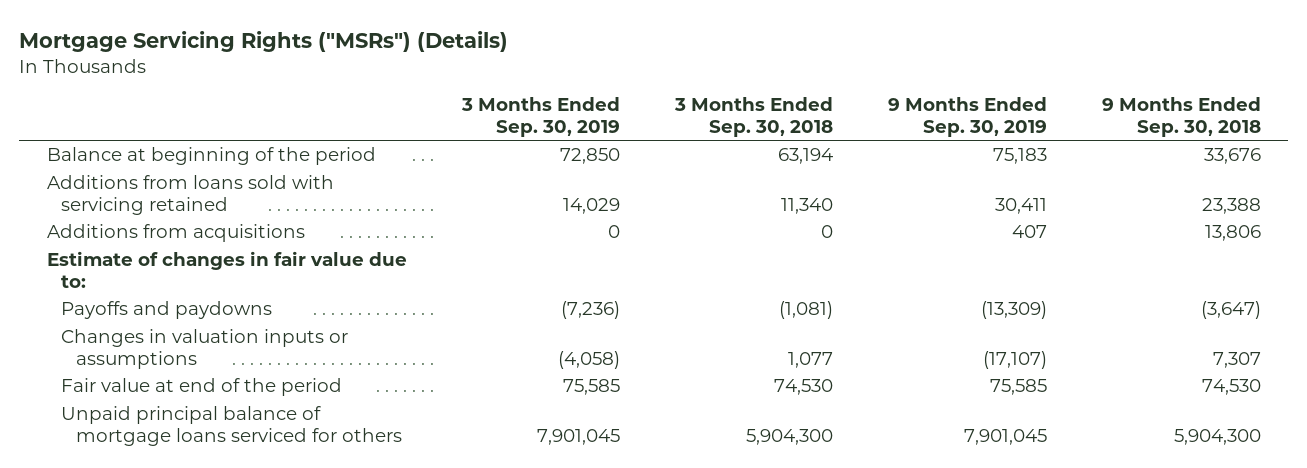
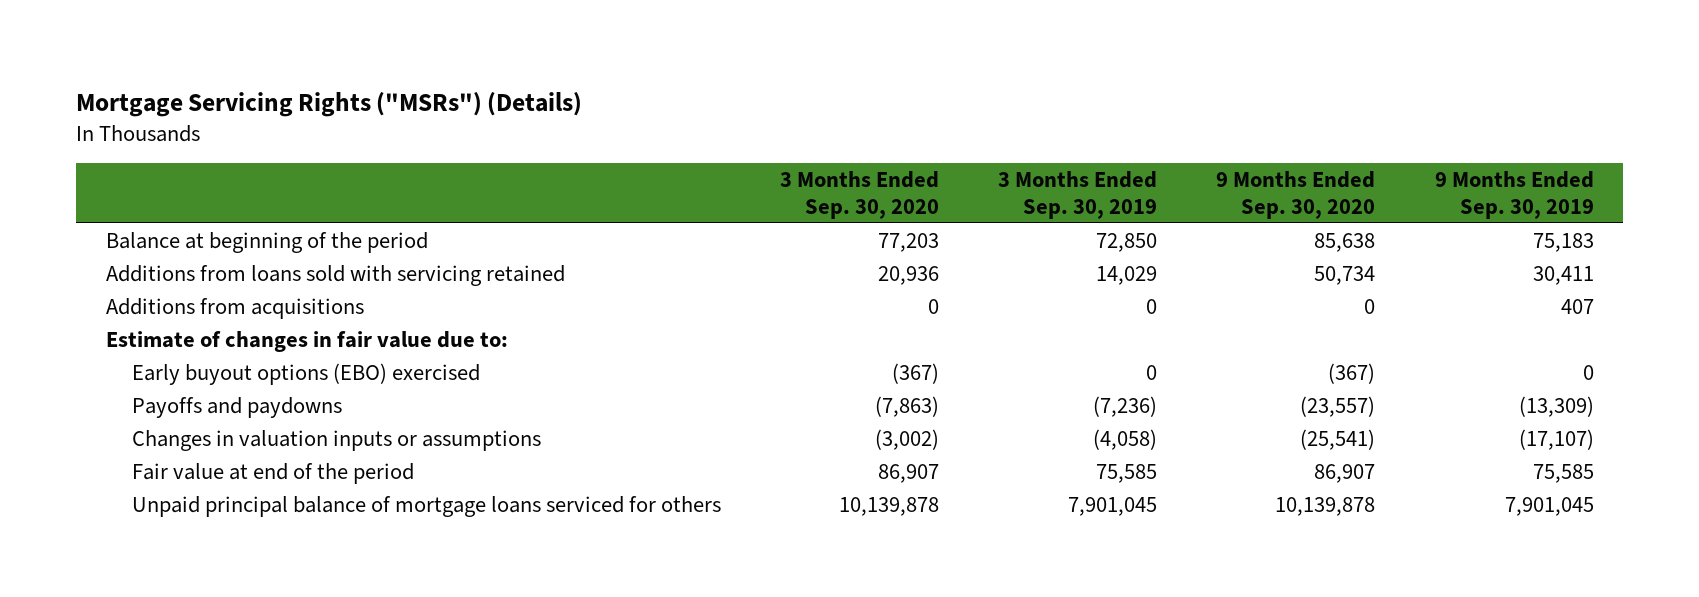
[673,97,833,137] 3 Months Ended Sep. 30, 2018 -> none
[1101,97,1261,137] 9 Months Ended Sep. 30, 2018 -> none
none -> [780,171,940,219] 3 Months Ended Sep. 30, 2020
none -> [1216,171,1376,219] 9 Months Ended Sep. 30, 2020
none -> [131,363,480,386] Early buyout options (EBO) exercised

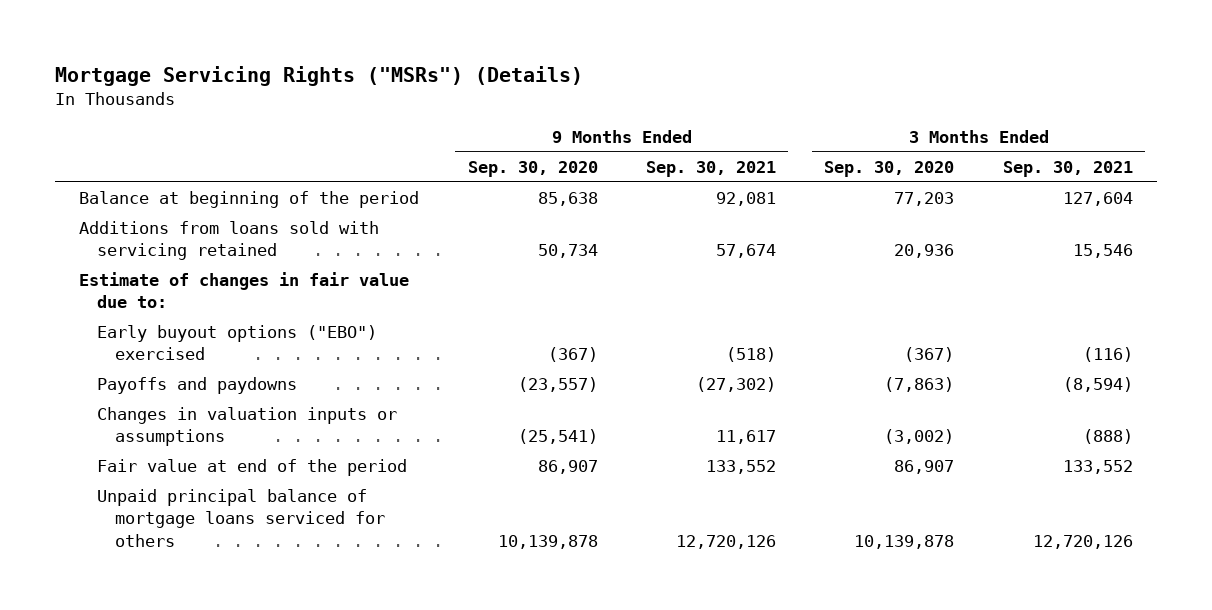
[998,171,1158,219] 3 Months Ended Sep. 30, 2019 -> none
[1434,171,1594,219] 9 Months Ended Sep. 30, 2019 -> none
none -> [645,161,776,178] Sep. 30, 2021
none -> [1002,161,1133,178] Sep. 30, 2021
[105,298,364,320] Additions from acquisitions -> none
[131,363,480,386] Early buyout options (EBO) exercised -> [96,325,377,361] Early buyout options ("EBO") exercised

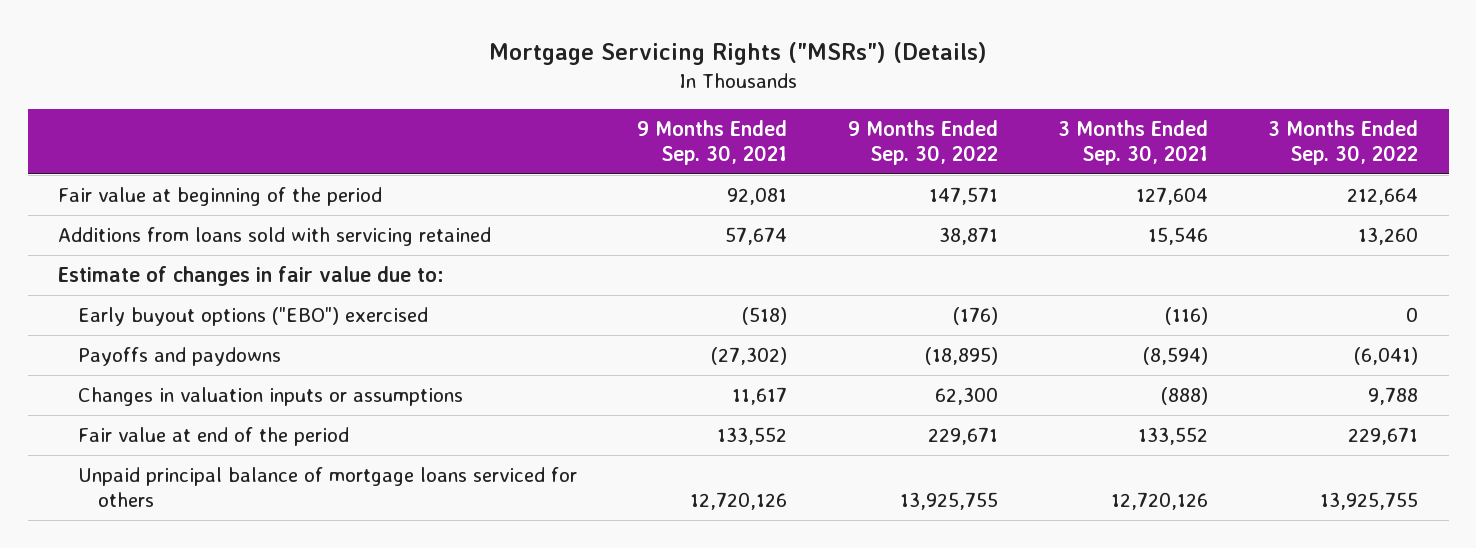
[467,161,598,178] Sep. 30, 2020 -> none
[824,161,955,178] Sep. 30, 2020 -> none
none -> [847,120,998,165] 9 Months Ended Sep. 30, 2022
none -> [1268,120,1419,165] 3 Months Ended Sep. 30, 2022
[79,191,420,209] Balance at beginning of the period -> [57,187,382,207] Fair value at beginning of the period

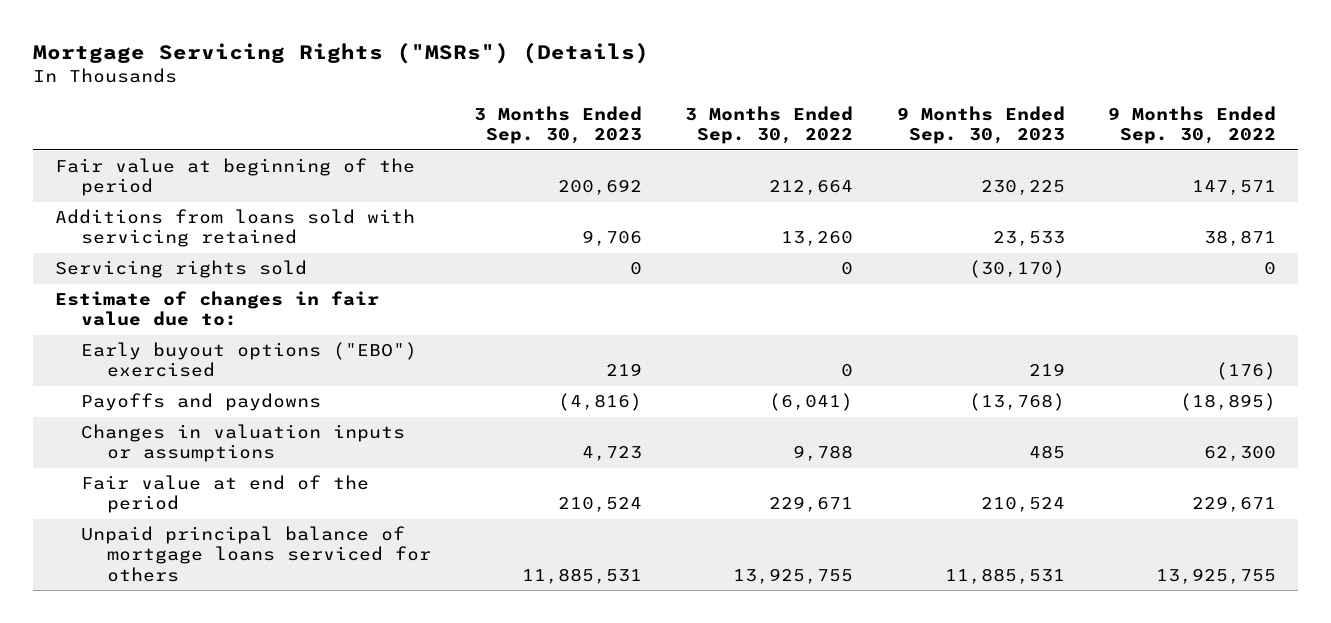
[637,120,788,165] 9 Months Ended Sep. 30, 2021 -> none
[1058,120,1209,165] 3 Months Ended Sep. 30, 2021 -> none
none -> [474,106,643,145] 3 Months Ended Sep. 30, 2023
none -> [896,106,1065,145] 9 Months Ended Sep. 30, 2023
none -> [54,260,307,279] Servicing rights sold

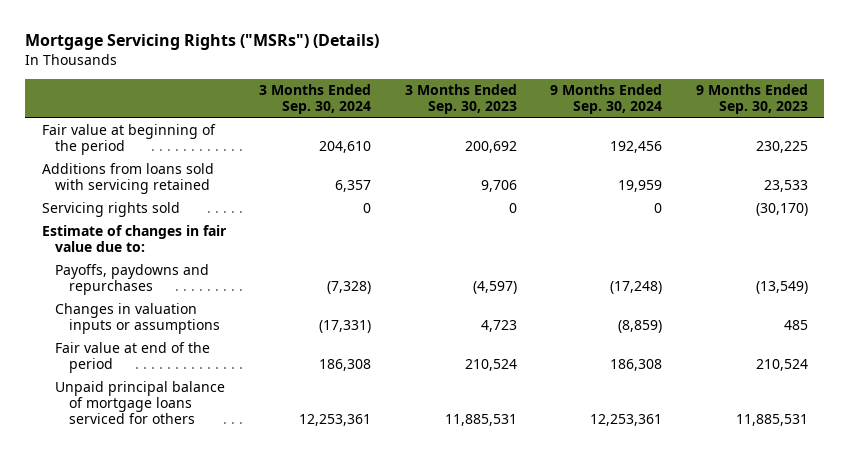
[685,106,854,145] 3 Months Ended Sep. 30, 2022 -> none
[1107,106,1276,145] 9 Months Ended Sep. 30, 2022 -> none
none -> [259,84,372,115] 3 Months Ended Sep. 30, 2024
none -> [550,84,663,115] 9 Months Ended Sep. 30, 2024
[80,342,417,378] Early buyout options ("EBO") exercised -> none
[80,393,321,412] Payoffs and paydowns -> [55,264,210,296] Payoffs, paydowns and repurchases
[558,393,643,412] (4,816) -> [472,281,517,295] (4,597)
[968,393,1065,412] (13,768) -> [755,281,808,295] (13,549)

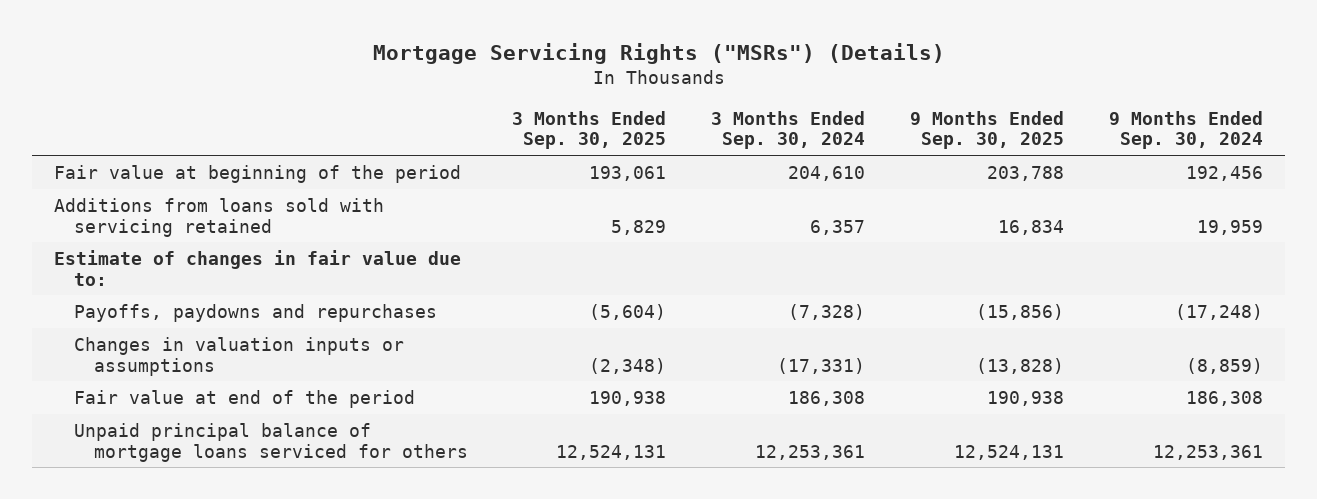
[404,84,517,115] 3 Months Ended Sep. 30, 2023 -> none
[695,84,808,115] 9 Months Ended Sep. 30, 2023 -> none
none -> [512,110,667,150] 3 Months Ended Sep. 30, 2025
none -> [909,110,1064,150] 9 Months Ended Sep. 30, 2025
[41,202,180,218] Servicing rights sold -> none

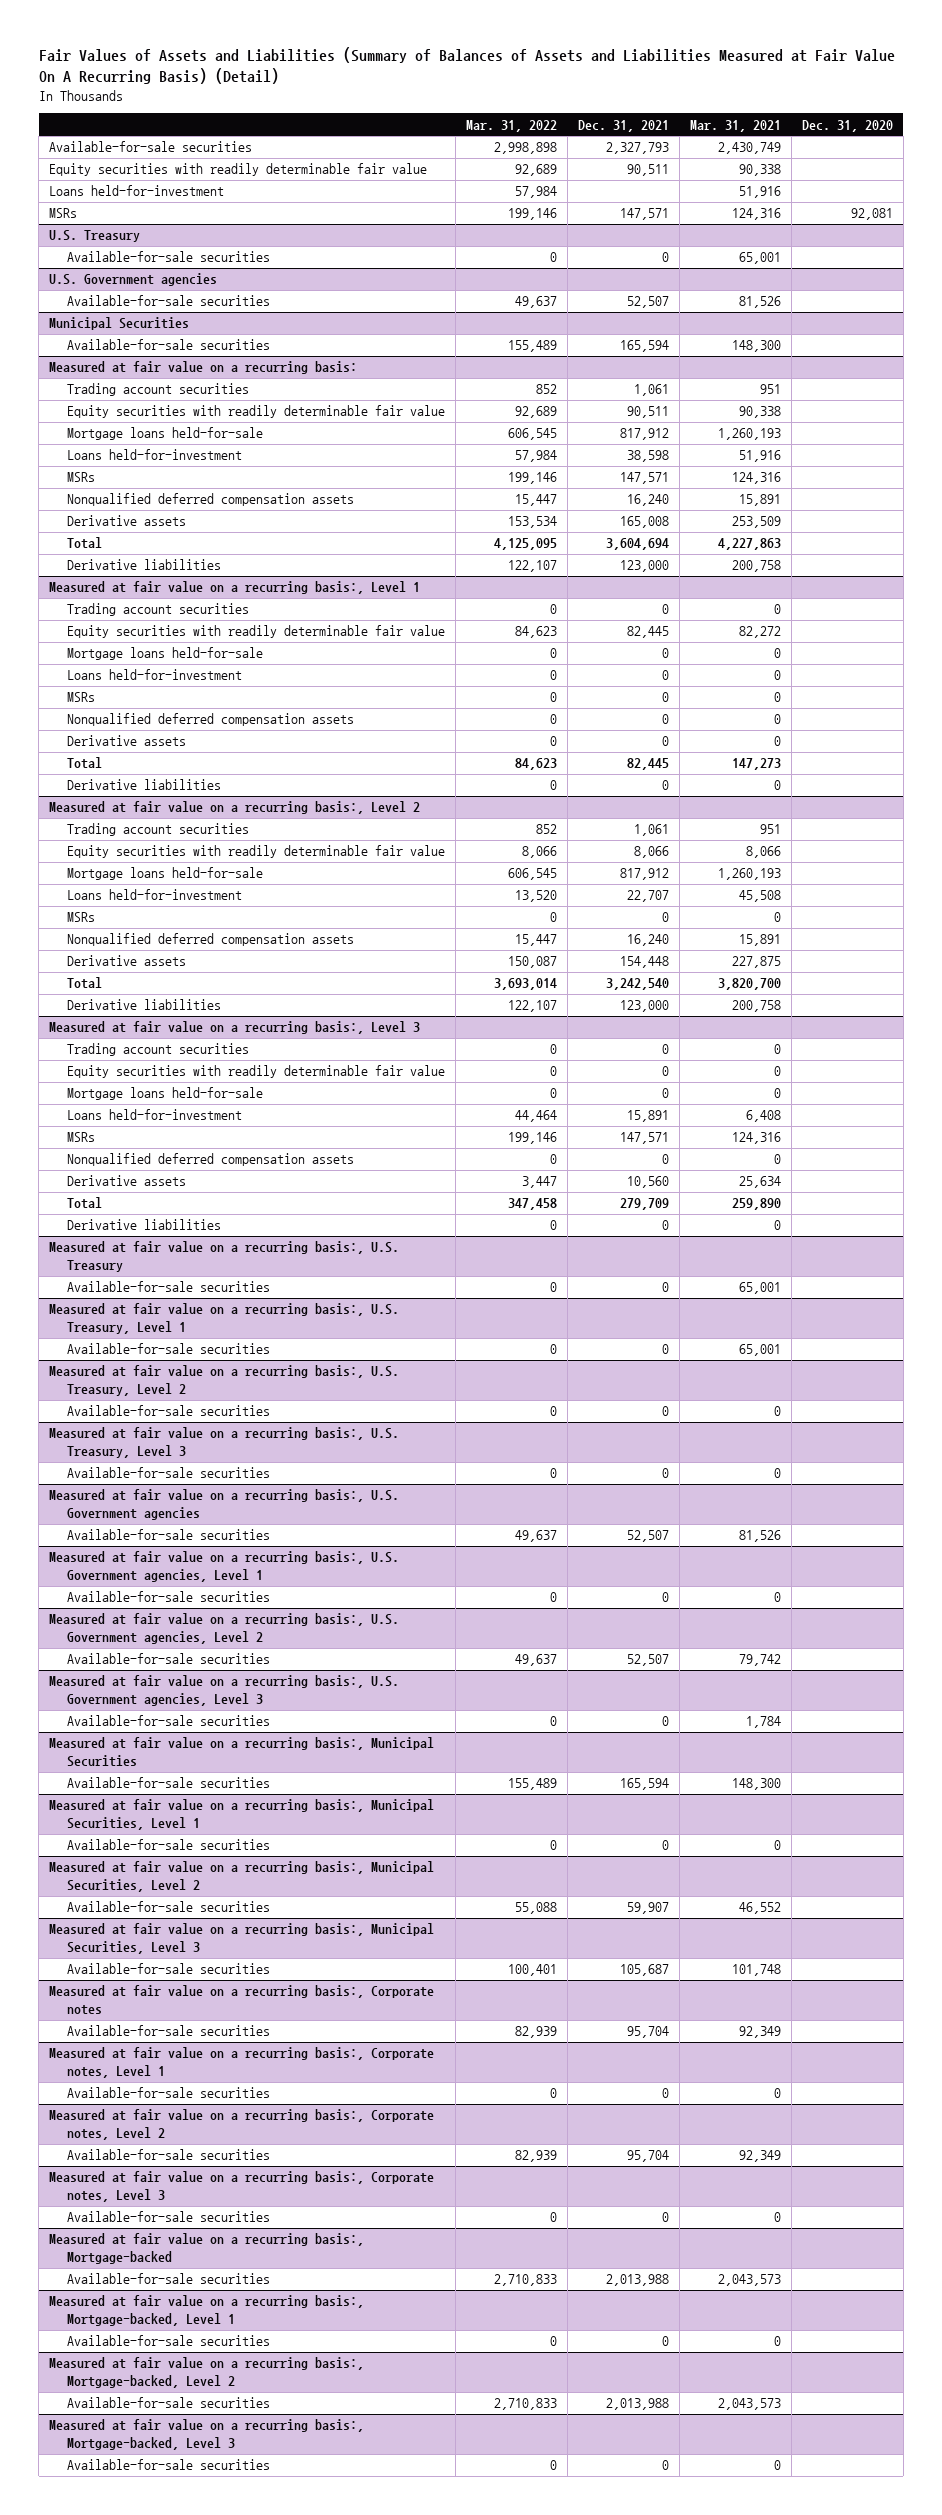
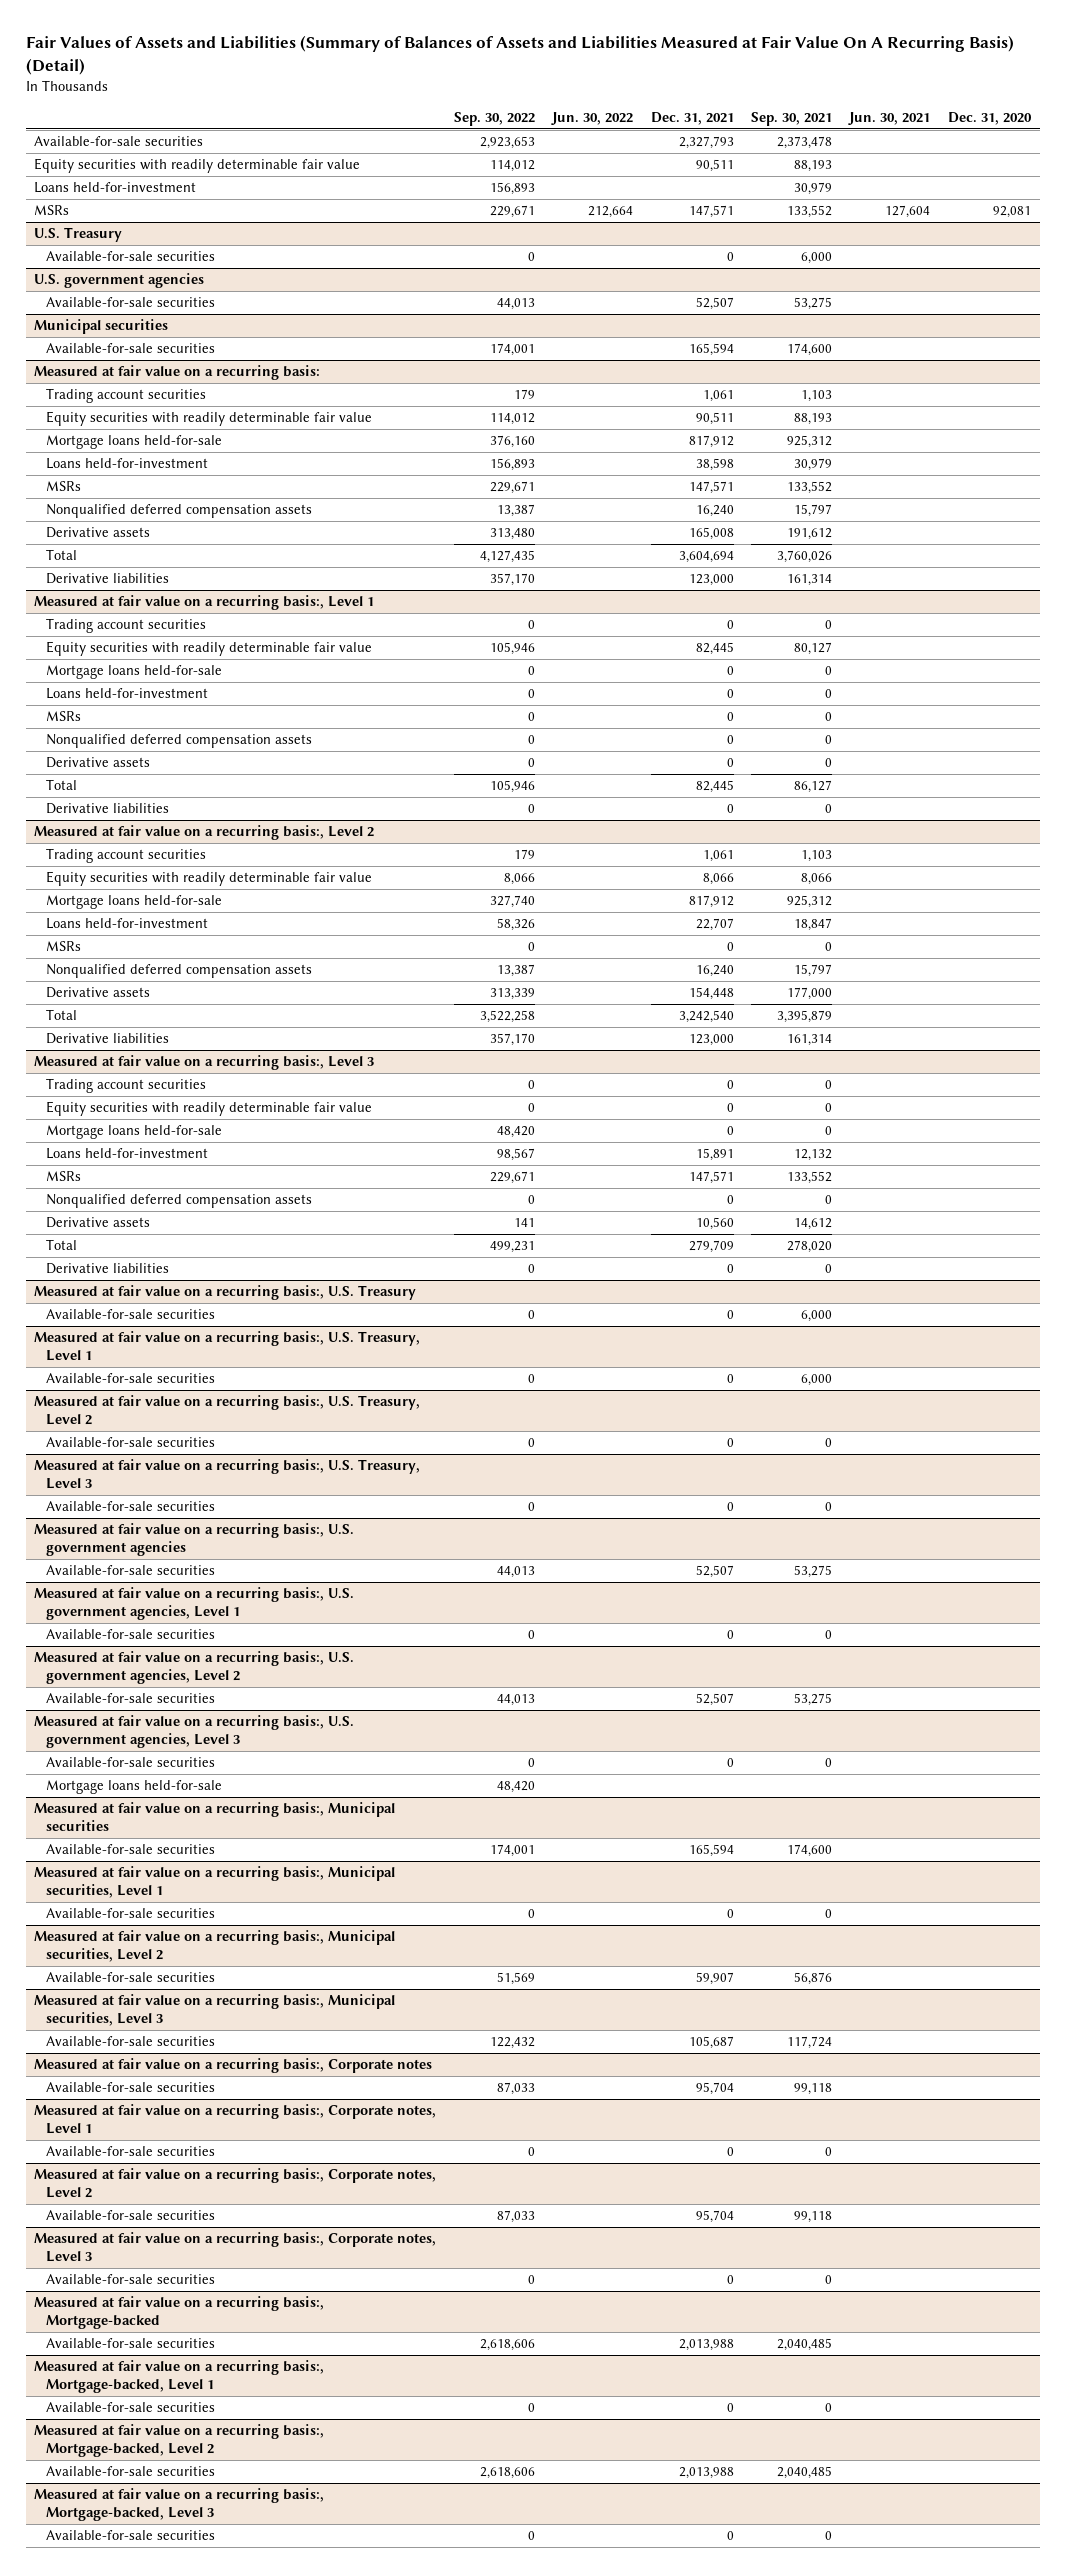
[465,119,557,132] Mar. 31, 2022 -> none
[689,119,781,132] Mar. 31, 2021 -> none
none -> [453,112,535,127] Sep. 30, 2022
none -> [551,112,634,126] Jun. 30, 2022
none -> [750,112,832,127] Sep. 30, 2021
none -> [848,112,931,126] Jun. 30, 2021
[49,273,218,287] U.S. Government agencies -> [34,273,205,289] U.S. government agencies
[49,317,190,331] Municipal Securities -> [34,319,169,335] Municipal securities
[49,1489,400,1521] Measured at fair value on a recurring basis:, U.S. Government agencies -> [34,1523,355,1556] Measured at fair value on a recurring basis:, U.S. government agencies
[49,1551,400,1583] Measured at fair value on a recurring basis:, U.S. Government agencies, Level 1 -> [34,1587,355,1620] Measured at fair value on a recurring basis:, U.S. government agencies, Level 1
[49,1613,400,1645] Measured at fair value on a recurring basis:, U.S. Government agencies, Level 2 -> [34,1651,355,1684] Measured at fair value on a recurring basis:, U.S. government agencies, Level 2
[49,1675,400,1707] Measured at fair value on a recurring basis:, U.S. Government agencies, Level 3 -> [34,1715,355,1748] Measured at fair value on a recurring basis:, U.S. government agencies, Level 3
none -> [45,1780,222,1795] Mortgage loans held-for-sale
[49,1737,435,1768] Measured at fair value on a recurring basis:, Municipal Securities -> [34,1802,396,1831] Measured at fair value on a recurring basis:, Municipal securities
[49,1799,435,1831] Measured at fair value on a recurring basis:, Municipal Securities, Level 1 -> [34,1866,396,1898] Measured at fair value on a recurring basis:, Municipal securities, Level 1
[49,1861,435,1893] Measured at fair value on a recurring basis:, Municipal Securities, Level 2 -> [34,1930,396,1962] Measured at fair value on a recurring basis:, Municipal securities, Level 2
[49,1923,435,1955] Measured at fair value on a recurring basis:, Municipal Securities, Level 3 -> [34,1994,396,2026] Measured at fair value on a recurring basis:, Municipal securities, Level 3

